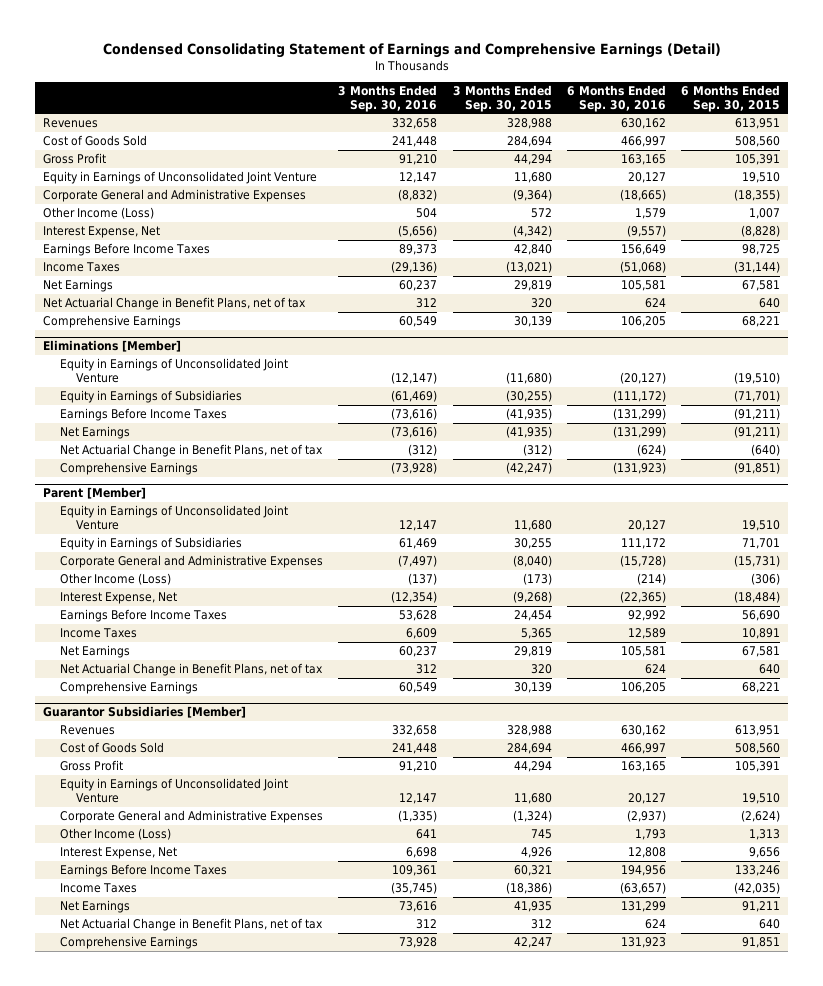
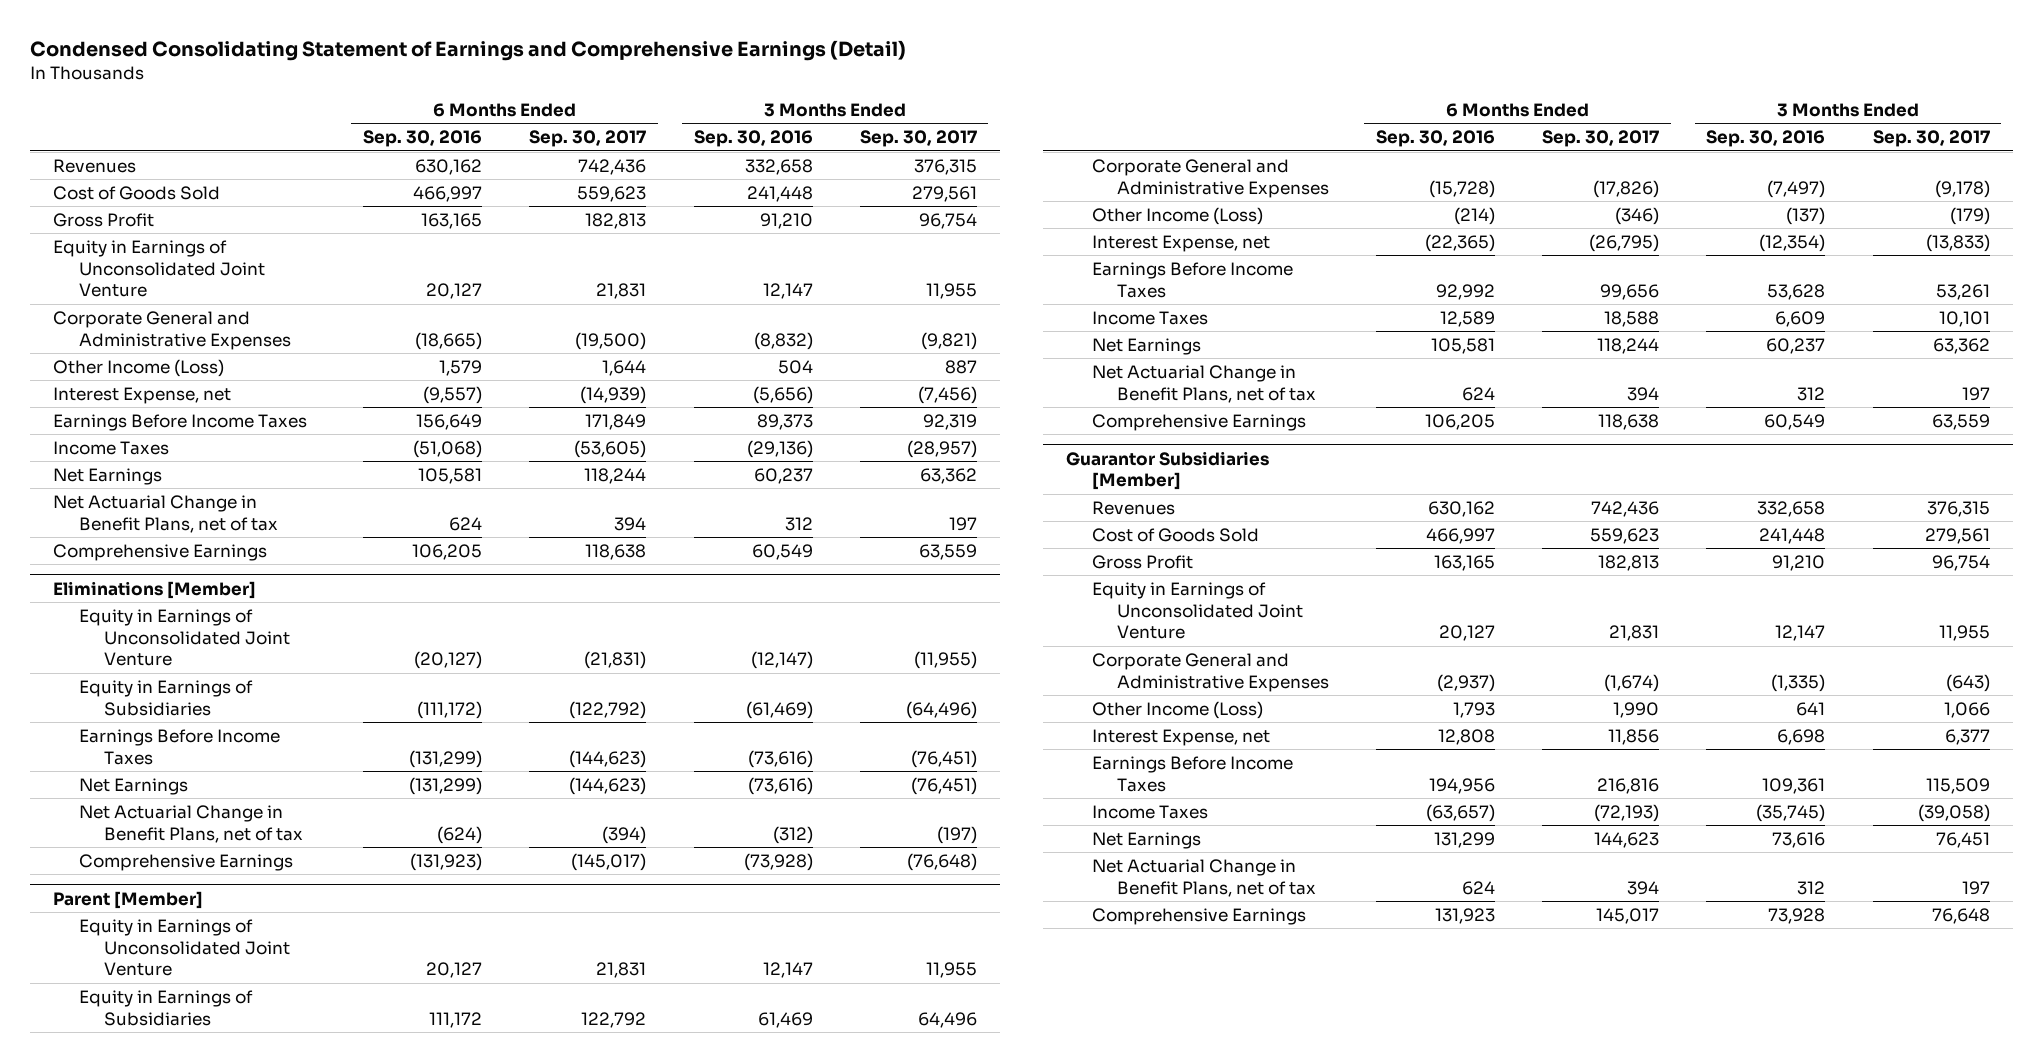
[452,84,552,112] 3 Months Ended Sep. 30, 2015 -> none
[681,84,781,112] 6 Months Ended Sep. 30, 2015 -> none
none -> [529,130,647,148] Sep. 30, 2017
none -> [859,130,977,148] Sep. 30, 2017
[43,226,161,239] Interest Expense, Net -> [53,386,232,404] Interest Expense, net
[59,592,177,605] Interest Expense, Net -> [1091,234,1270,252] Interest Expense, net
[59,847,177,860] Interest Expense, Net -> [1091,728,1270,746] Interest Expense, net

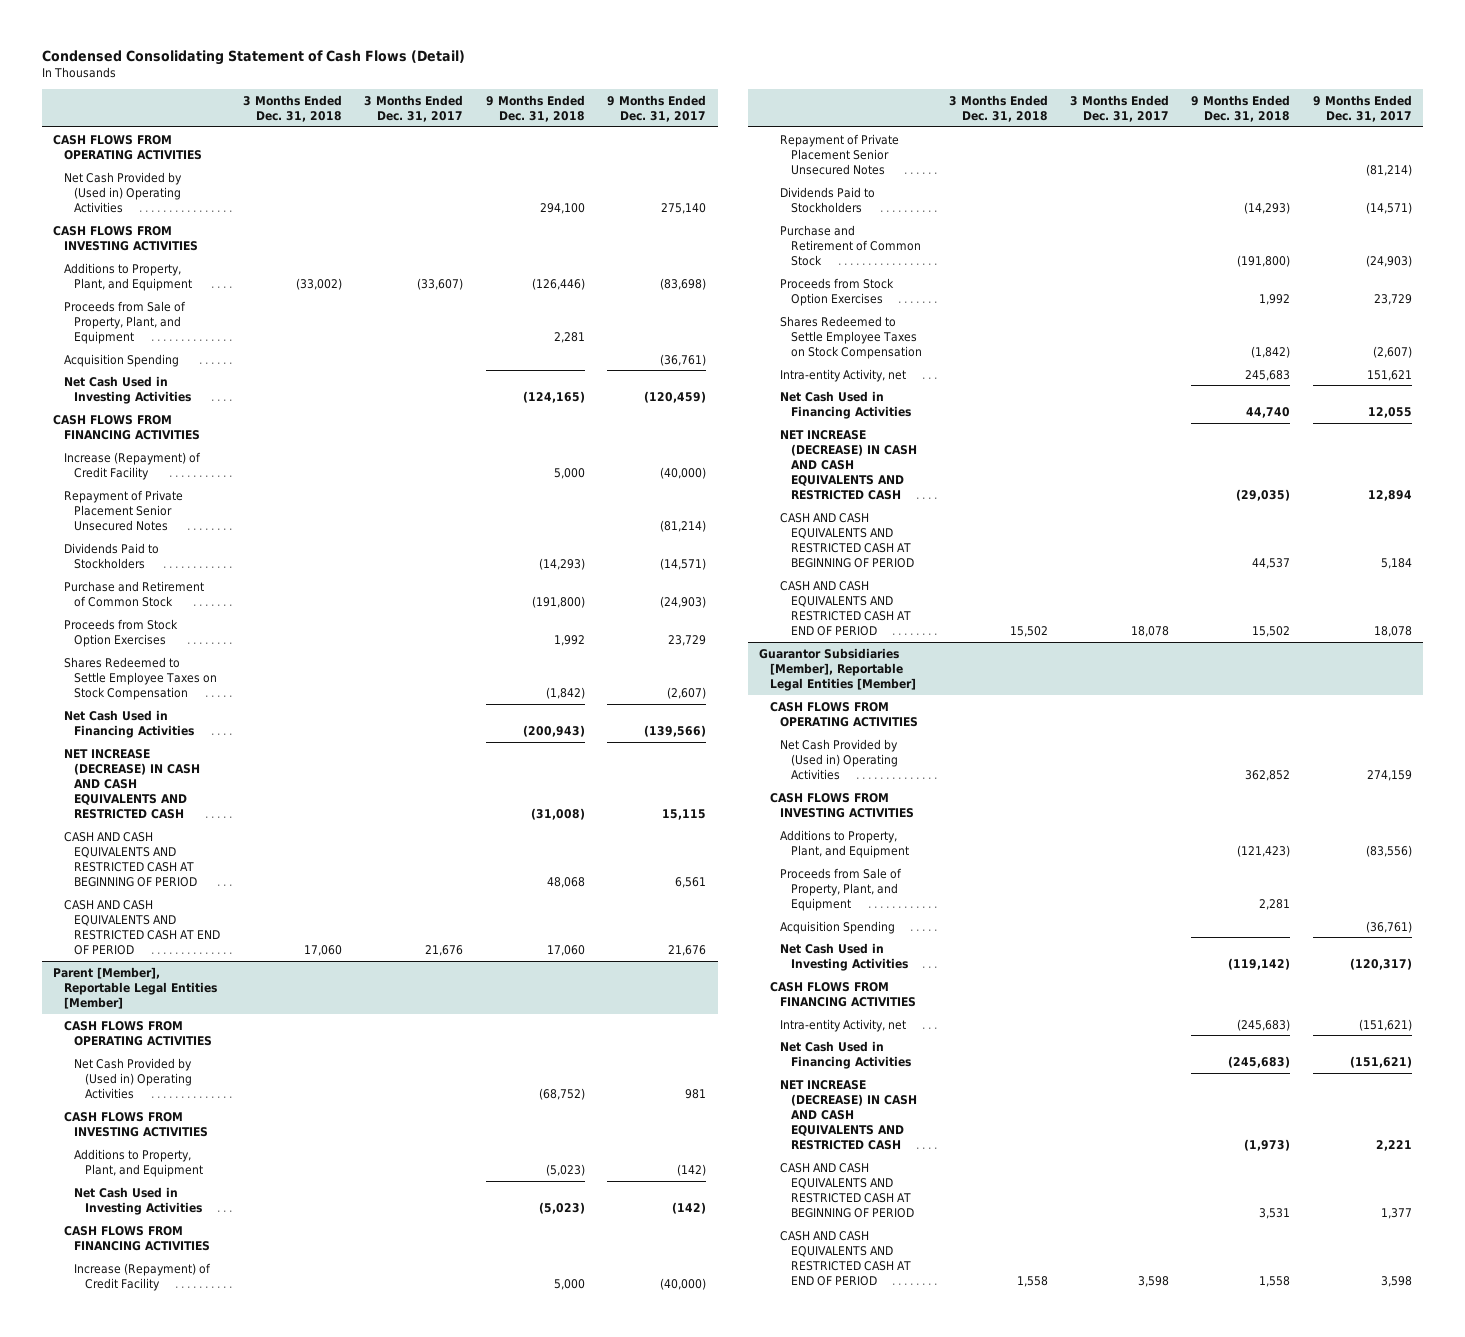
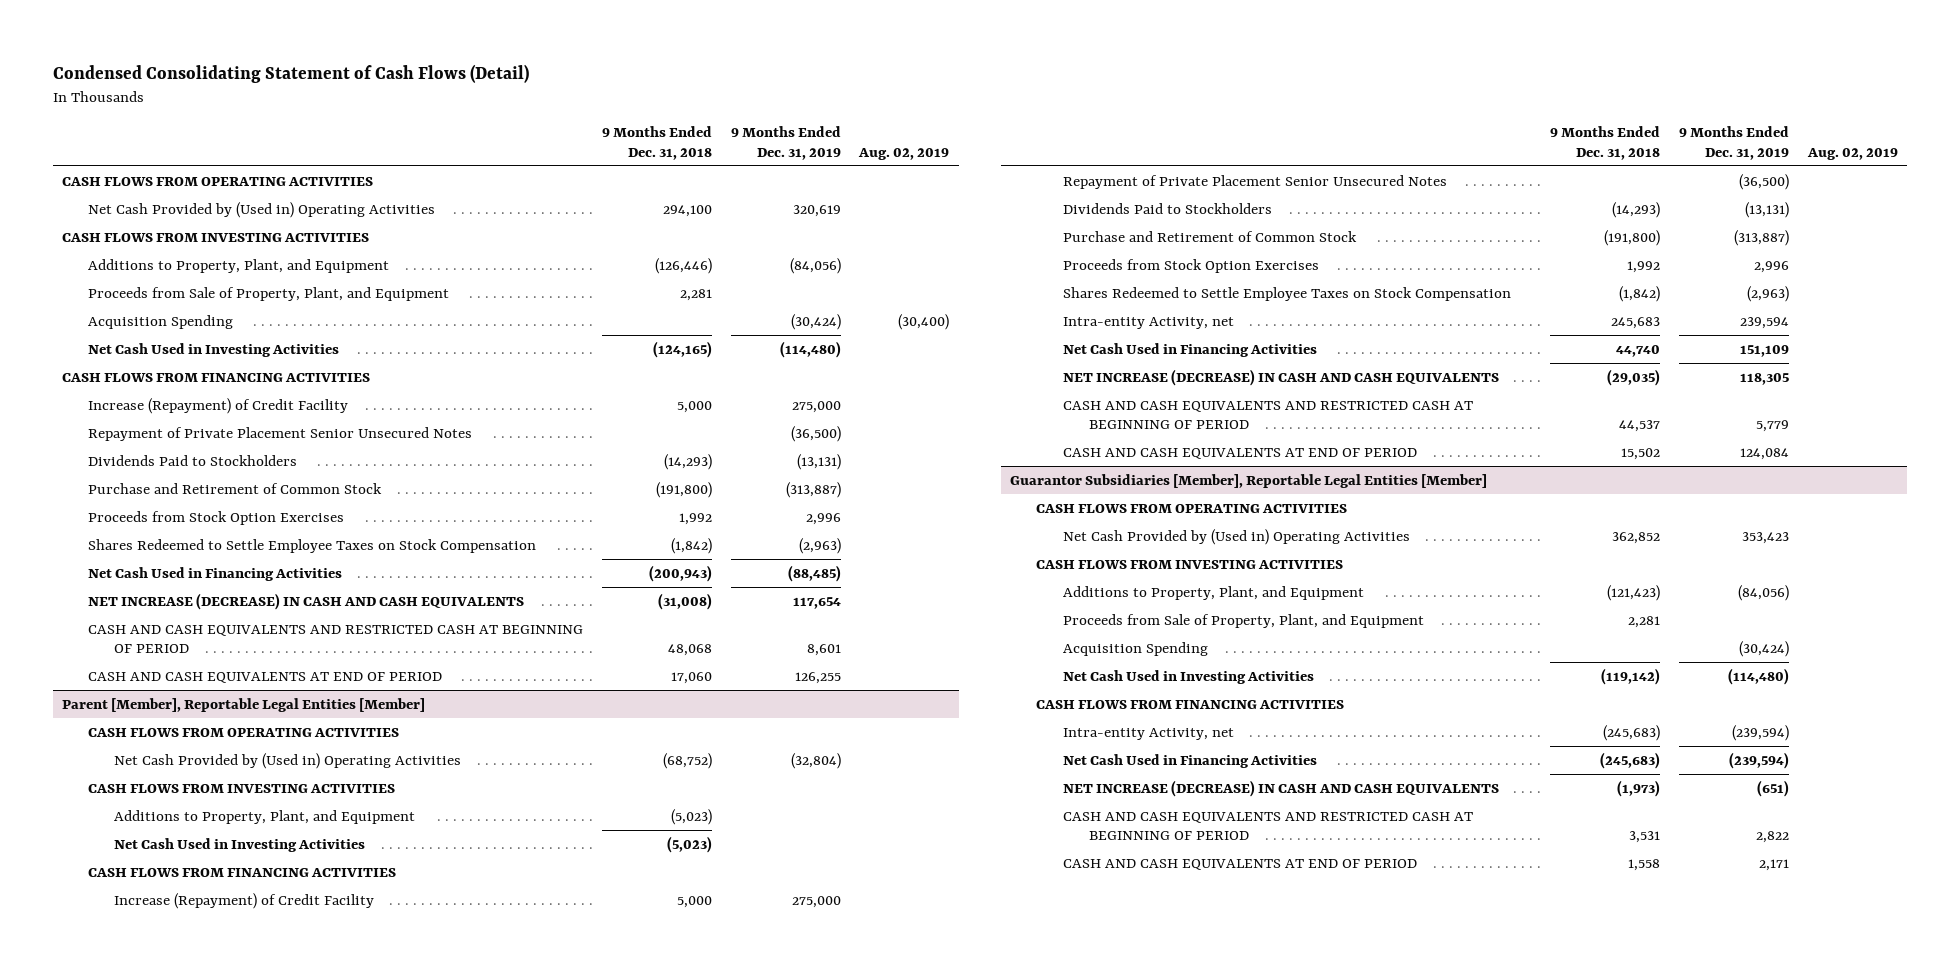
[242,94,342,123] 3 Months Ended Dec. 31, 2018 -> none
[364,94,464,123] 3 Months Ended Dec. 31, 2017 -> none
[607,94,707,123] 9 Months Ended Dec. 31, 2017 -> none
none -> [730,126,841,160] 9 Months Ended Dec. 31, 2019
none -> [858,147,950,160] Aug. 02, 2019
[63,748,201,820] NET INCREASE (DECREASE) IN CASH AND CASH EQUIVALENTS AND RESTRICTED CASH -> [88,592,525,610] NET INCREASE (DECREASE) IN CASH AND CASH EQUIVALENTS
[63,899,221,956] CASH AND CASH EQUIVALENTS AND RESTRICTED CASH AT END OF PERIOD -> [88,671,443,683] CASH AND CASH EQUIVALENTS AT END OF PERIOD
[780,429,917,501] NET INCREASE (DECREASE) IN CASH AND CASH EQUIVALENTS AND RESTRICTED CASH -> [1062,368,1499,386] NET INCREASE (DECREASE) IN CASH AND CASH EQUIVALENTS
[780,580,911,637] CASH AND CASH EQUIVALENTS AND RESTRICTED CASH AT END OF PERIOD -> [1062,447,1417,459] CASH AND CASH EQUIVALENTS AT END OF PERIOD
[780,1079,917,1151] NET INCREASE (DECREASE) IN CASH AND CASH EQUIVALENTS AND RESTRICTED CASH -> [1062,779,1499,797] NET INCREASE (DECREASE) IN CASH AND CASH EQUIVALENTS
[780,1230,911,1287] CASH AND CASH EQUIVALENTS AND RESTRICTED CASH AT END OF PERIOD -> [1062,858,1417,870] CASH AND CASH EQUIVALENTS AT END OF PERIOD

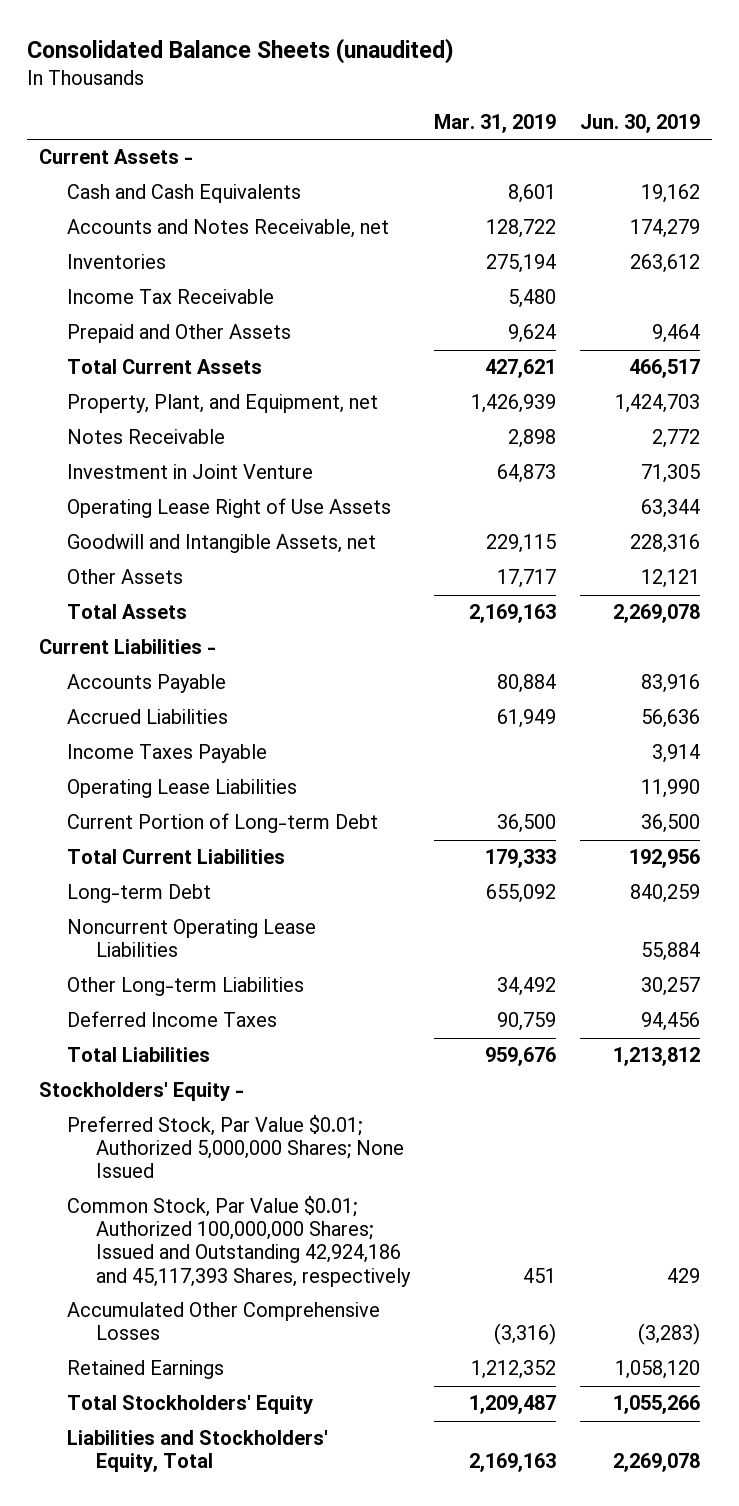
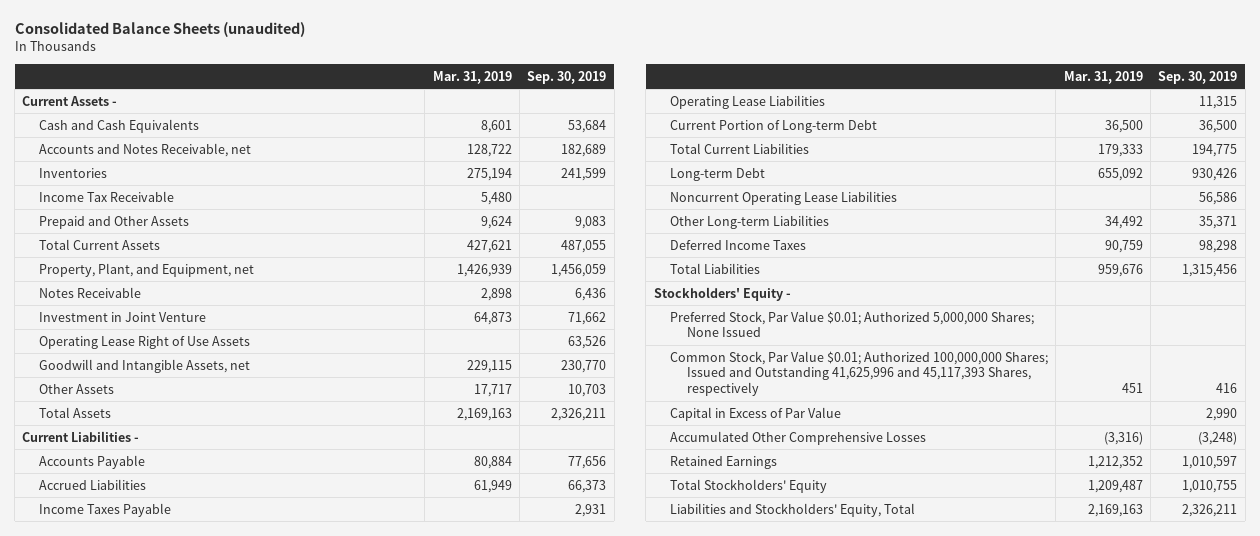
[579,113,700,133] Jun. 30, 2019 -> none
none -> [527,70,607,84] Sep. 30, 2019
[67,1196,411,1287] Common Stock, Par Value $0.01; Authorized 100,000,000 Shares; Issued and Outstanding 42,924,186 and 45,117,393 Shares, respectively -> [670,350,1049,397] Common Stock, Par Value $0.01; Authorized 100,000,000 Shares; Issued and Outstanding 41,625,996 and 45,117,393 Shares, respectively
none -> [670,406,842,421] Capital in Excess of Par Value

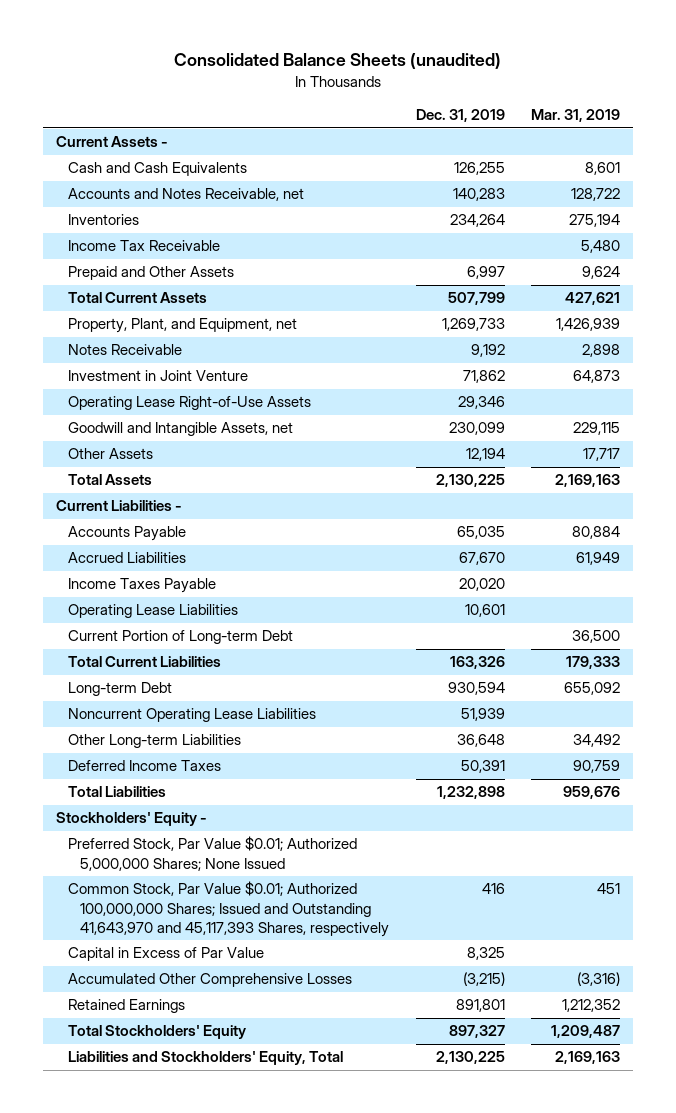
[527,70,607,84] Sep. 30, 2019 -> none
none -> [415,109,505,123] Dec. 31, 2019
[39,335,251,349] Operating Lease Right of Use Assets -> [68,396,312,411] Operating Lease Right-of-Use Assets
[670,350,1049,397] Common Stock, Par Value $0.01; Authorized 100,000,000 Shares; Issued and Outstanding 41,625,996 and 45,117,393 Shares, respectively -> [68,881,390,938] Common Stock, Par Value $0.01; Authorized 100,000,000 Shares; Issued and Outstanding 41,643,970 and 45,117,393 Shares, respectively

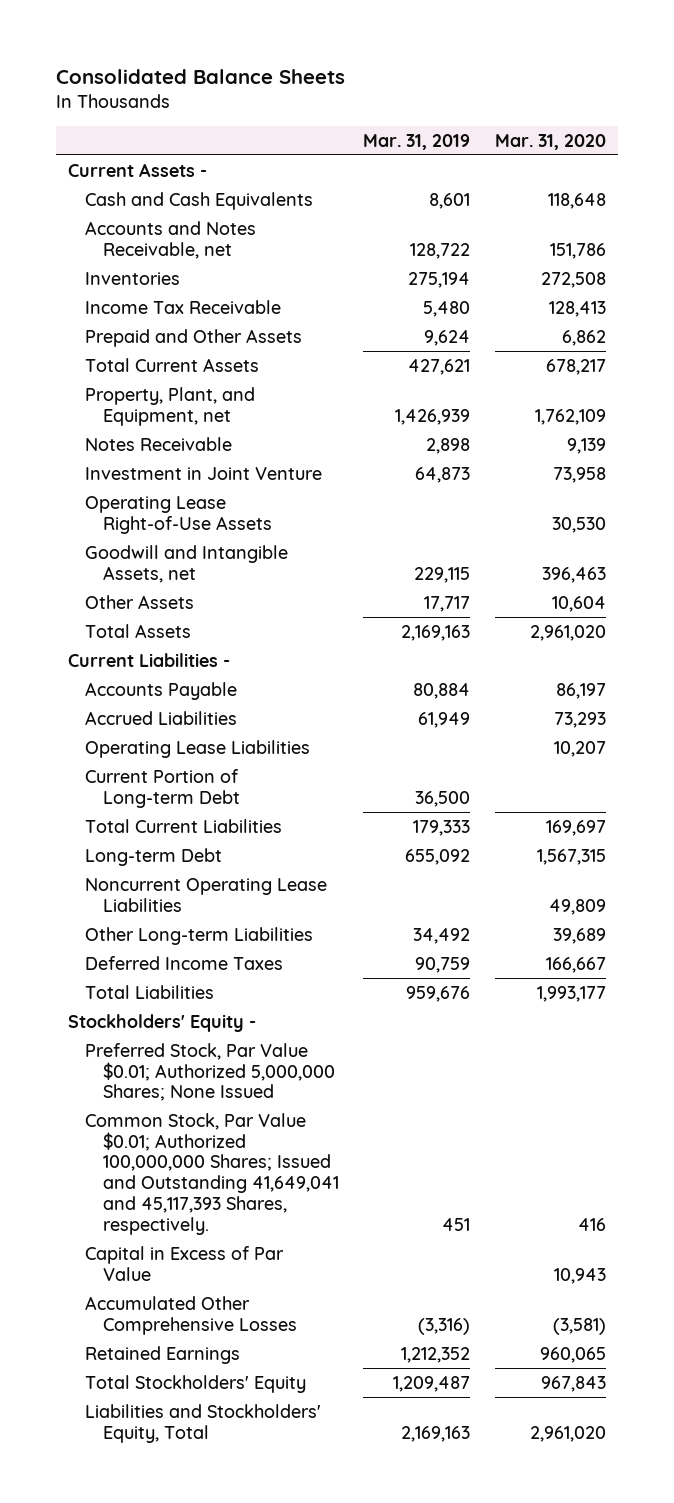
[174,53,502,70] Consolidated Balance Sheets (unaudited) -> [56,68,346,84] Consolidated Balance Sheets
[415,109,505,123] Dec. 31, 2019 -> none
none -> [494,133,606,150] Mar. 31, 2020
[68,578,217,594] Income Taxes Payable -> none
[68,881,390,938] Common Stock, Par Value $0.01; Authorized 100,000,000 Shares; Issued and Outstanding 41,643,970 and 45,117,393 Shares, respectively -> [85,1112,339,1236] Common Stock, Par Value $0.01; Authorized 100,000,000 Shares; Issued and Outstanding 41,649,041 and 45,117,393 Shares, respectively.

